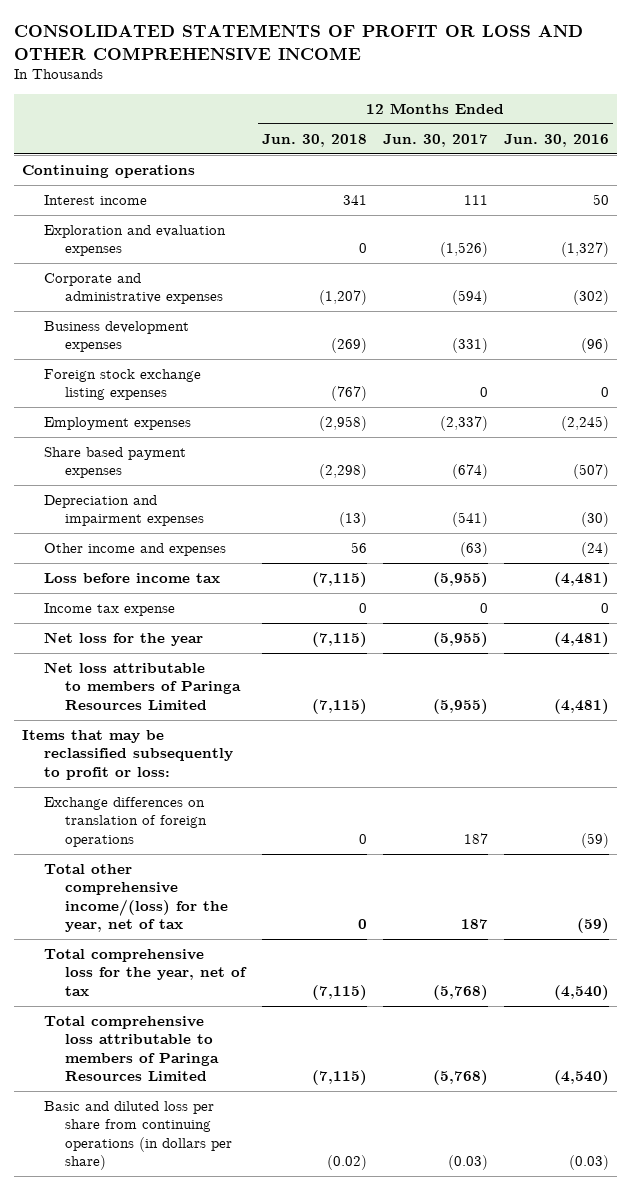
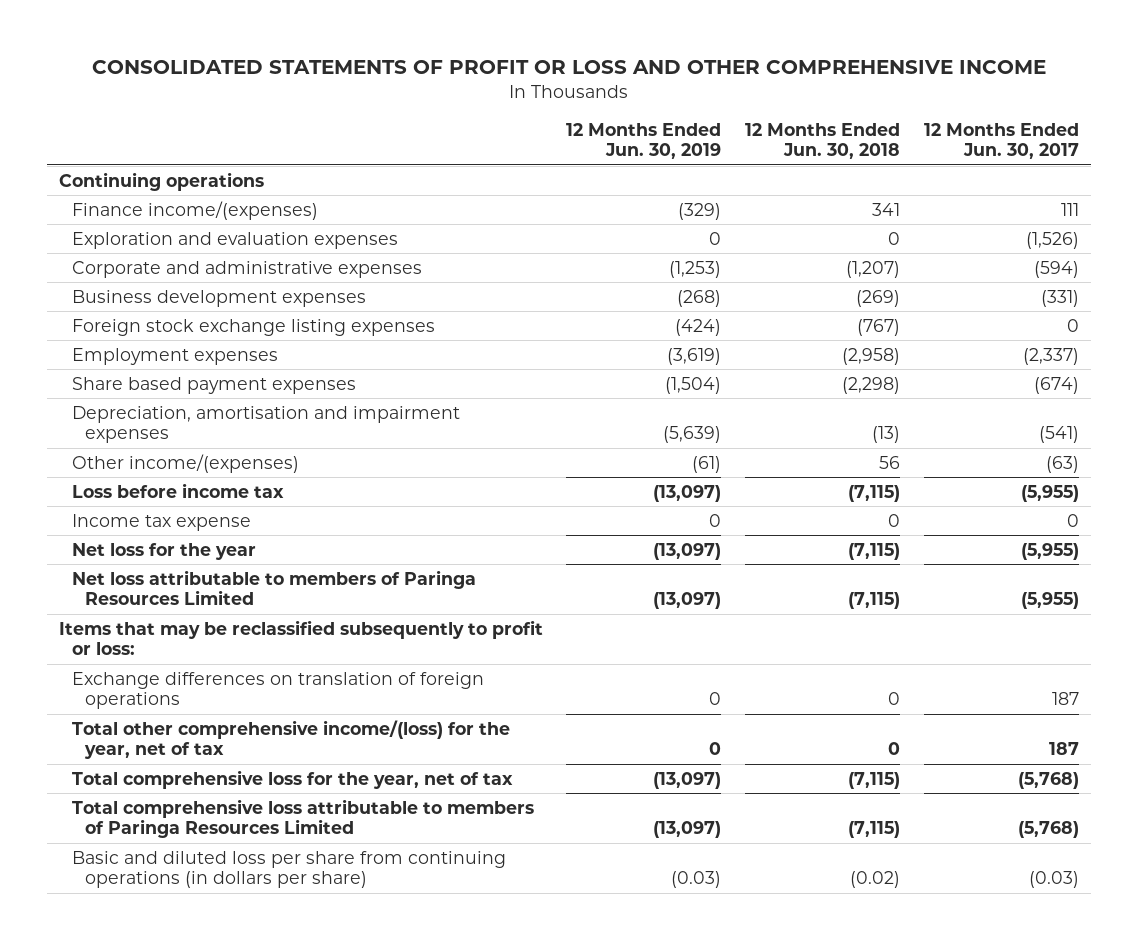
[503,133,609,147] Jun. 30, 2016 -> none
none -> [566,122,722,160] 12 Months Ended Jun. 30, 2019
[43,194,147,205] Interest income -> [71,200,318,220] Finance income/(expenses)
[43,494,205,527] Depreciation and impairment expenses -> [71,405,460,444] Depreciation, amortisation and impairment expenses
[43,542,226,556] Other income and expenses -> [71,453,299,473] Other income/(expenses)

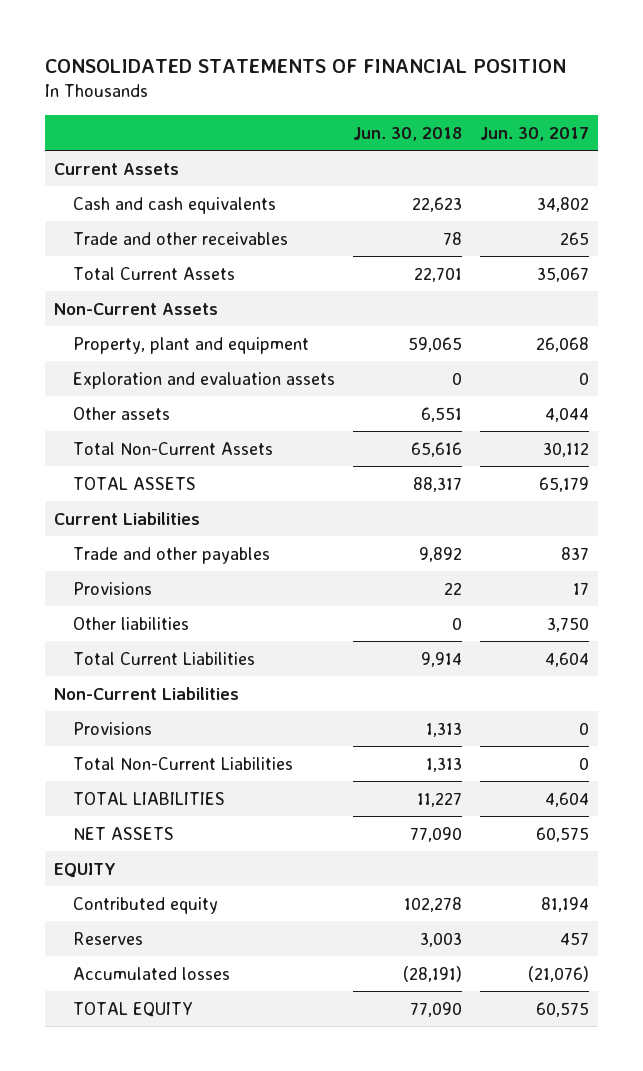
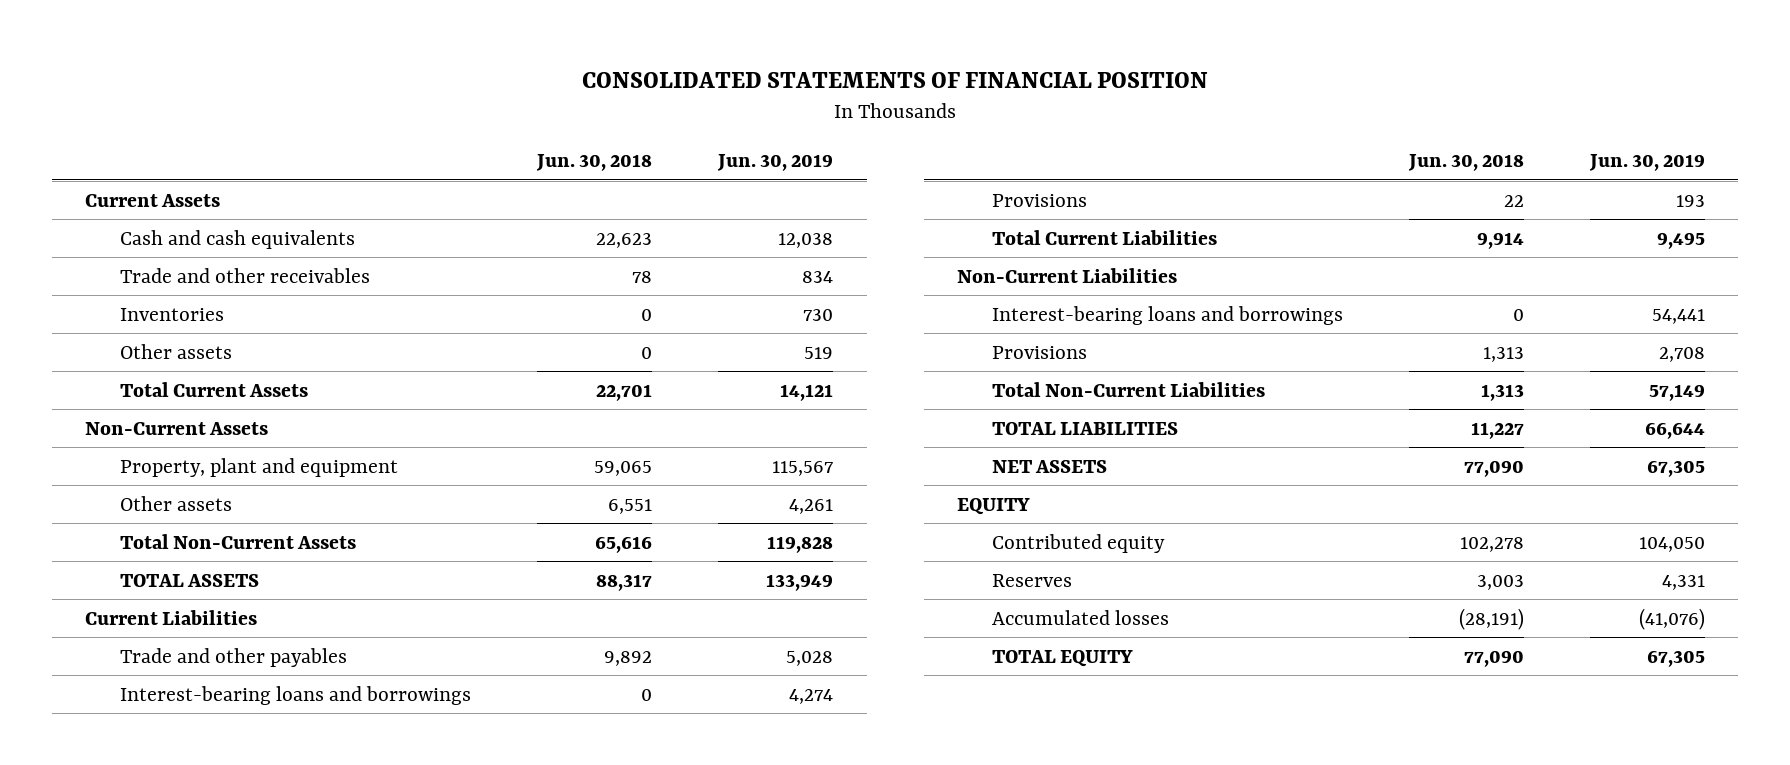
[479,126,589,141] Jun. 30, 2017 -> none
none -> [717,153,834,171] Jun. 30, 2019
none -> [119,307,224,321] Inventories
none -> [119,343,232,359] Other assets
[72,371,335,389] Exploration and evaluation assets -> none
none -> [119,685,471,705] Interest-bearing loans and borrowings
[72,616,189,630] Other liabilities -> none
none -> [991,305,1343,325] Interest-bearing loans and borrowings

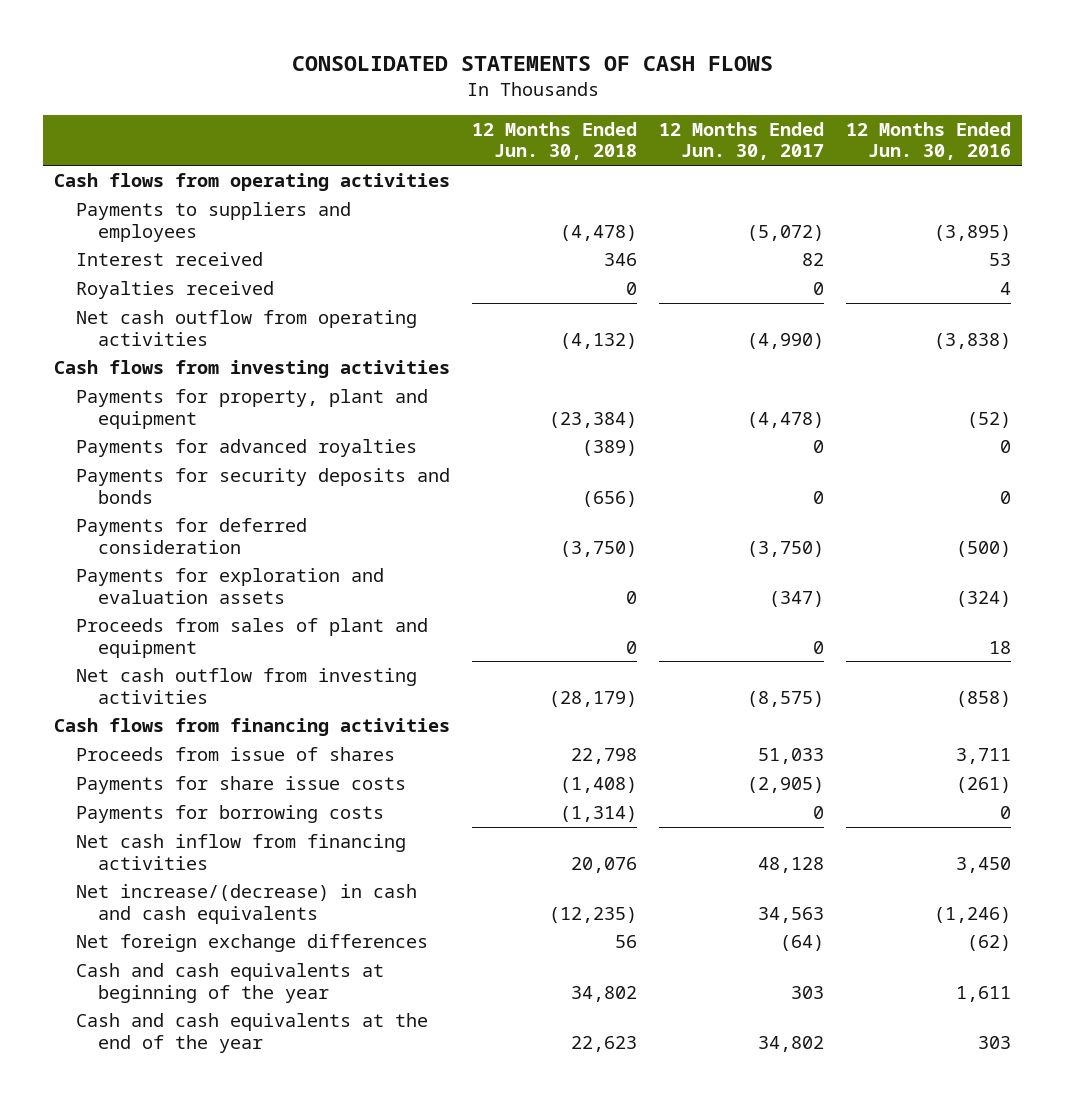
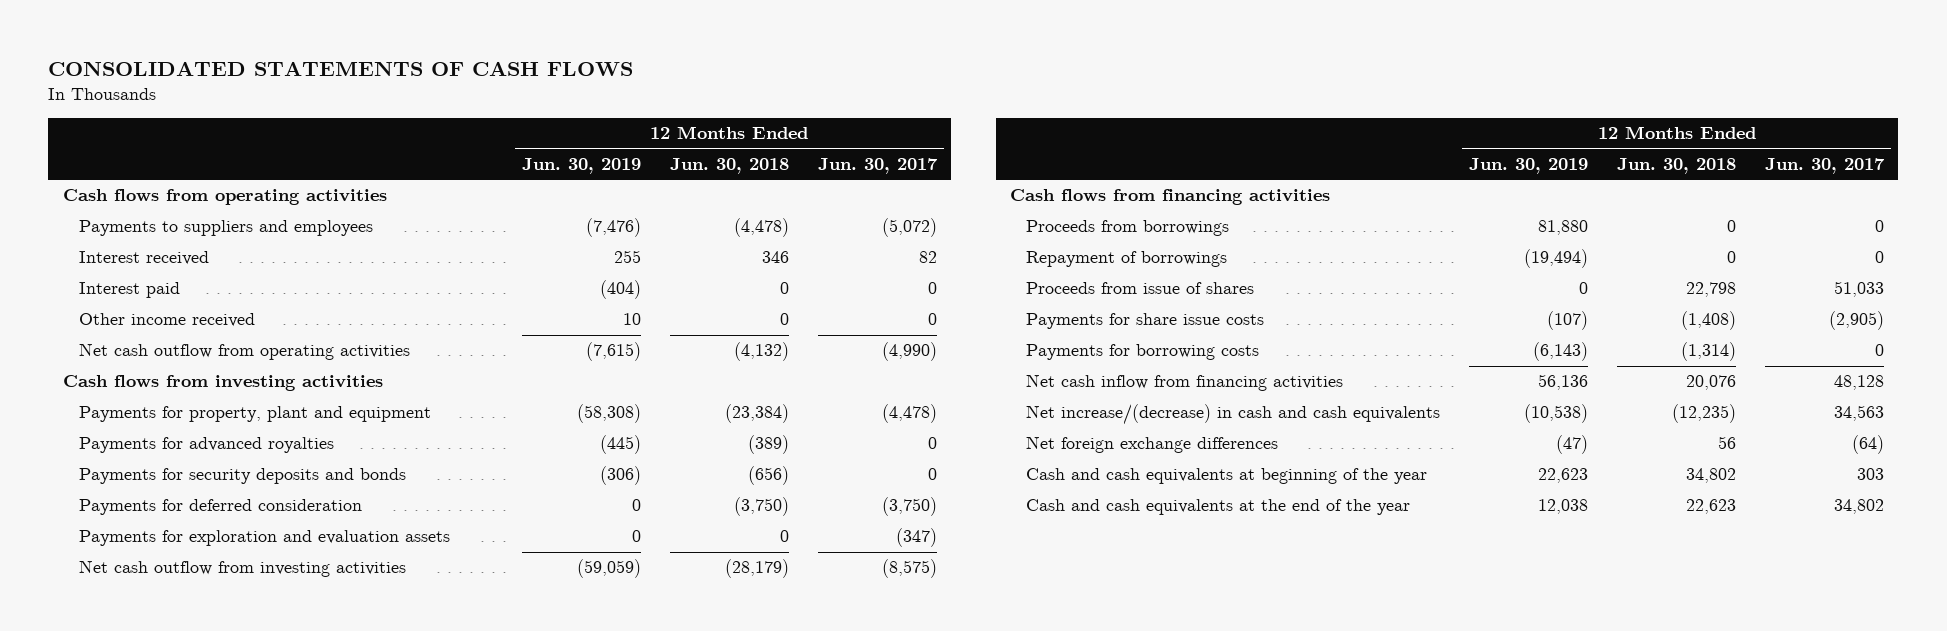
[846,121,1012,161] 12 Months Ended Jun. 30, 2016 -> none
none -> [521,157,641,174] Jun. 30, 2019
[76,280,275,299] Royalties received -> none
none -> [78,282,180,299] Interest paid
none -> [78,313,255,328] Other income received
[76,617,429,658] Proceeds from sales of plant and equipment -> none
none -> [1026,220,1230,237] Proceeds from borrowings
none -> [1026,251,1228,268] Repayment of borrowings

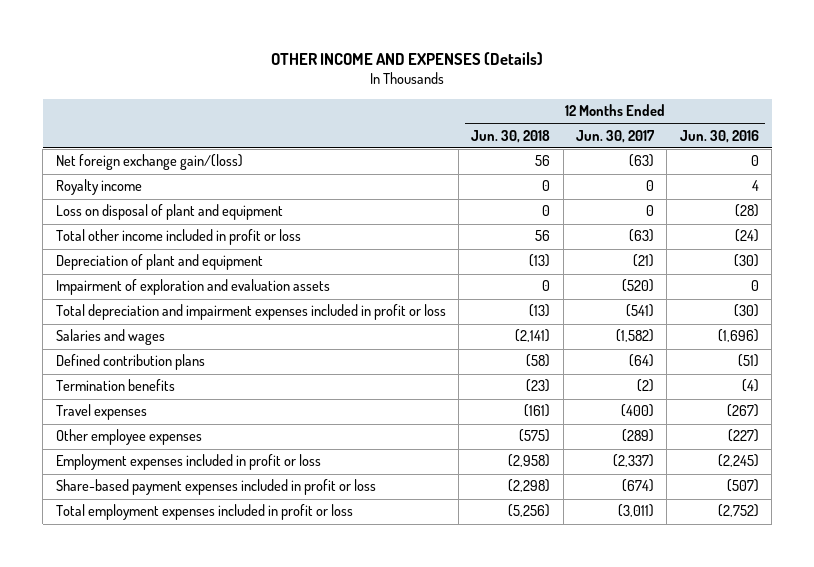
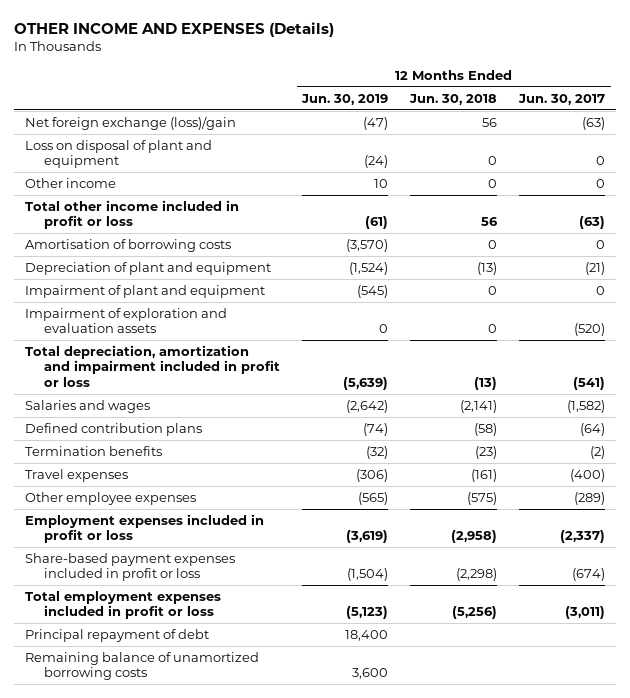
[679,129,759,143] Jun. 30, 2016 -> none
none -> [301,93,389,105] Jun. 30, 2019
[55,179,142,196] Royalty income -> none
[55,154,243,171] Net foreign exchange gain/(loss) -> [24,115,236,130] Net foreign exchange (loss)/gain
none -> [24,177,116,188] Other income
none -> [24,238,231,252] Amortisation of borrowing costs
none -> [24,284,265,298] Impairment of plant and equipment
[55,304,446,321] Total depreciation and impairment expenses included in profit or loss -> [24,344,280,387] Total depreciation, amortization and impairment included in profit or loss
none -> [24,628,209,642] Principal repayment of debt
none -> [24,651,259,681] Remaining balance of unamortized borrowing costs

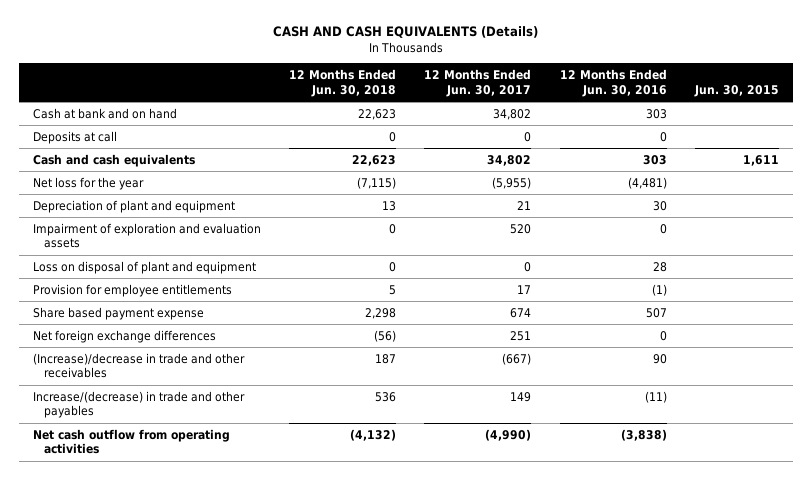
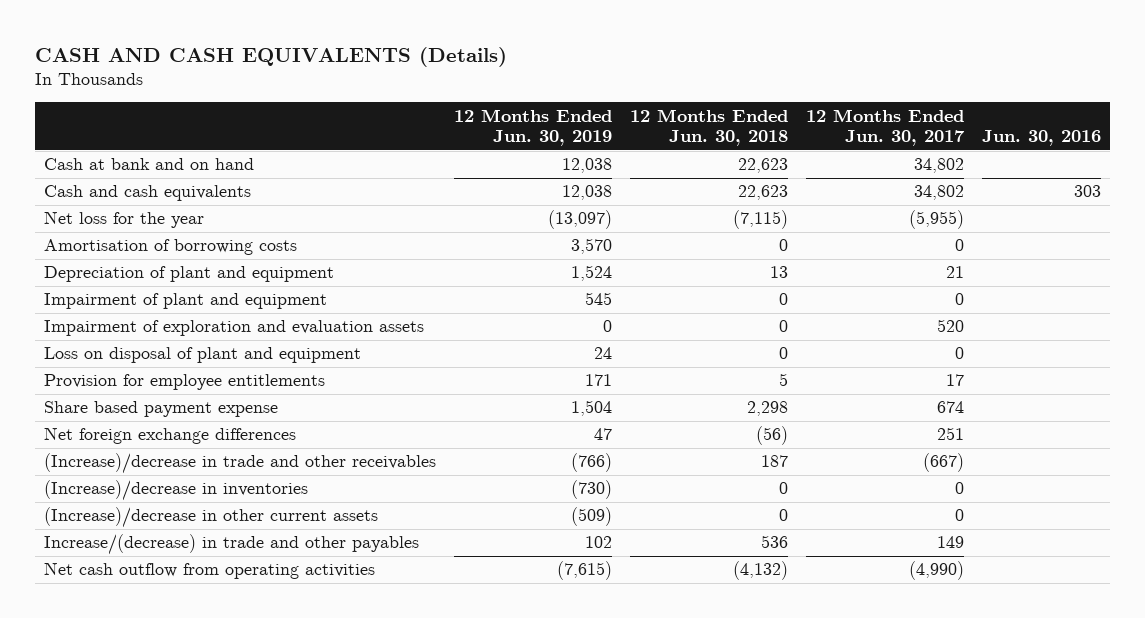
[559,69,667,97] 12 Months Ended Jun. 30, 2016 -> none
[693,84,779,97] Jun. 30, 2015 -> none
none -> [453,108,612,147] 12 Months Ended Jun. 30, 2019
none -> [982,130,1102,147] Jun. 30, 2016
[32,130,117,144] Deposits at call -> none
none -> [43,239,297,256] Amortisation of borrowing costs
none -> [43,293,327,310] Impairment of plant and equipment
none -> [43,480,308,502] (Increase)/decrease in inventories
none -> [43,507,378,529] (Increase)/decrease in other current assets

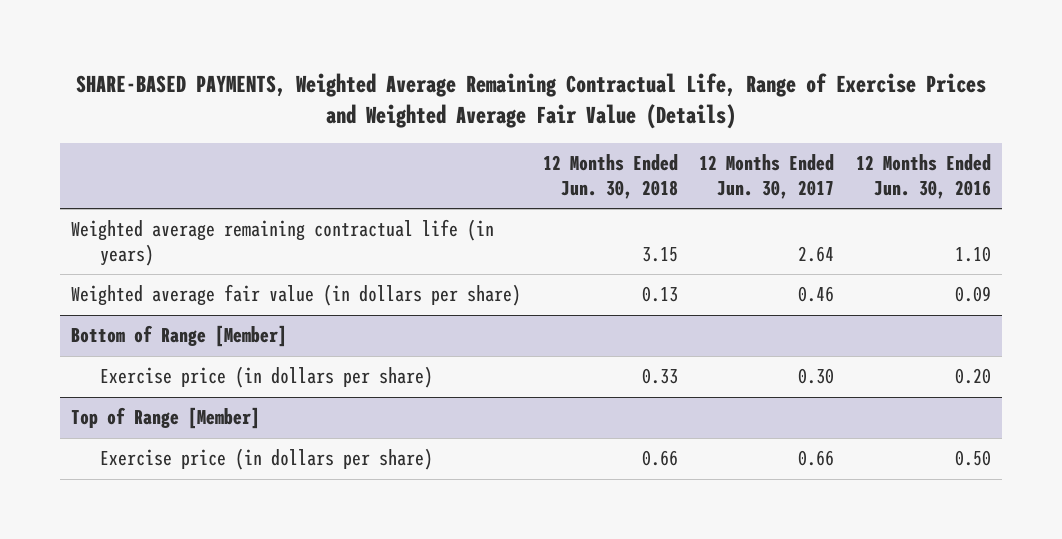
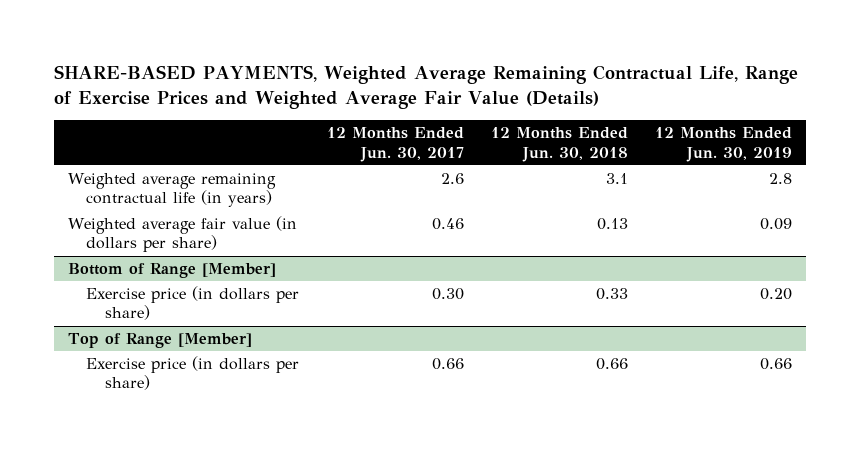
[855,154,991,200] 12 Months Ended Jun. 30, 2016 -> none
none -> [655,127,793,162] 12 Months Ended Jun. 30, 2019
[641,247,678,263] 3.15 -> [605,173,628,185] 3.1
[798,246,835,263] 2.64 -> [440,173,464,185] 2.6

